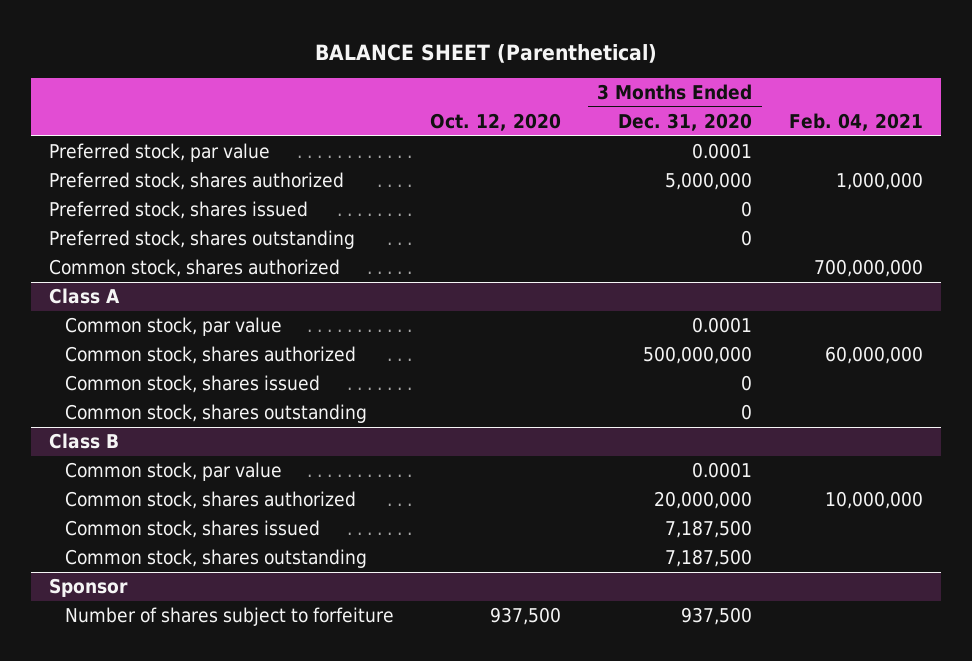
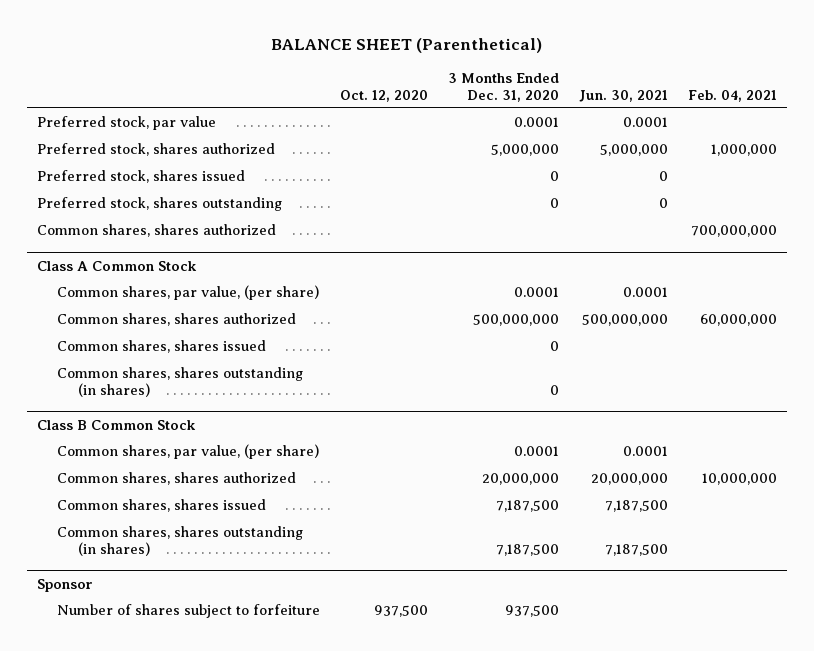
none -> [579,89,669,102] Jun. 30, 2021
[49,259,341,278] Common stock, shares authorized -> [37,224,277,238] Common shares, shares authorized
[49,288,121,305] Class A -> [37,260,198,271] Class A Common Stock
[64,317,282,337] Common stock, par value -> [57,285,320,301] Common shares, par value, (per share)
[64,346,356,365] Common stock, shares authorized -> [57,313,297,327] Common shares, shares authorized
[64,375,320,394] Common stock, shares issued -> [57,340,267,354] Common shares, shares issued
[64,404,367,424] Common stock, shares outstanding -> [57,367,304,398] Common shares, shares outstanding (in shares)
[49,433,120,450] Class B -> [37,419,197,430] Class B Common Stock
[64,462,282,482] Common stock, par value -> [57,444,320,460] Common shares, par value, (per share)
[64,491,356,510] Common stock, shares authorized -> [57,472,297,486] Common shares, shares authorized
[64,520,320,539] Common stock, shares issued -> [57,499,267,513] Common shares, shares issued
[64,549,367,569] Common stock, shares outstanding -> [57,526,304,557] Common shares, shares outstanding (in shares)

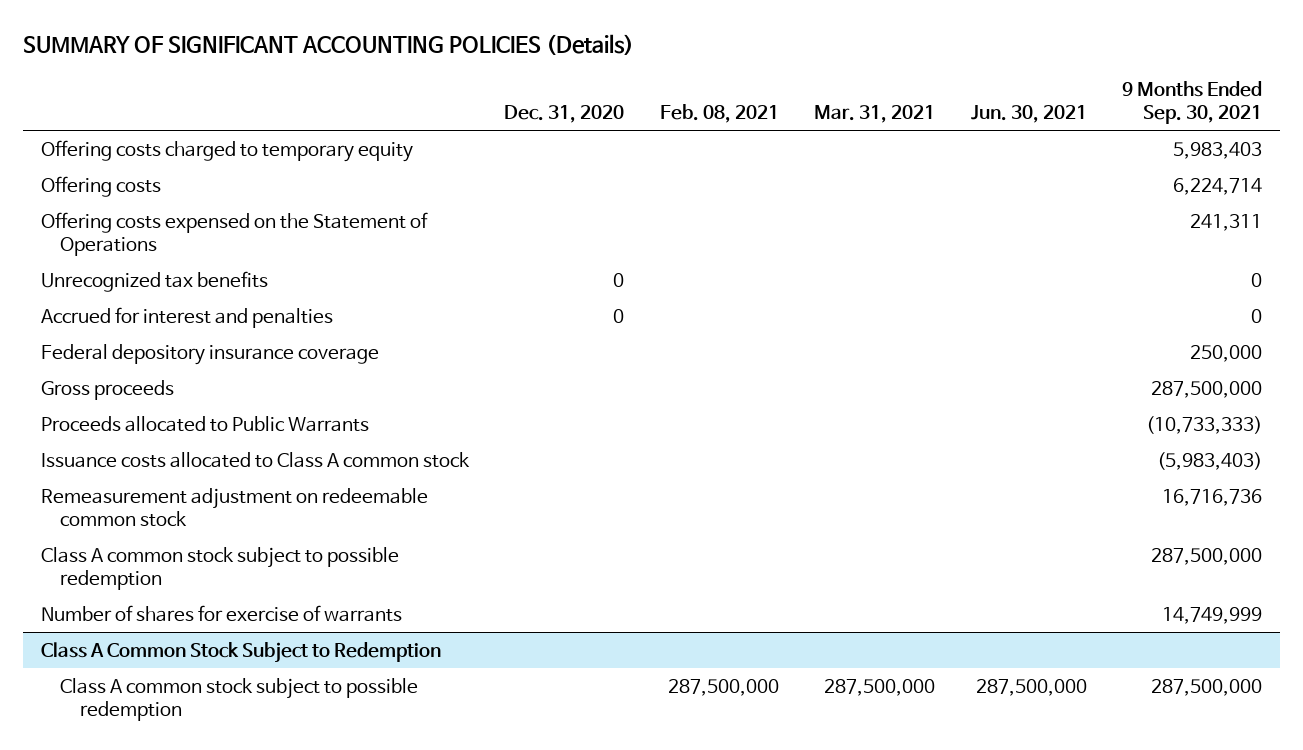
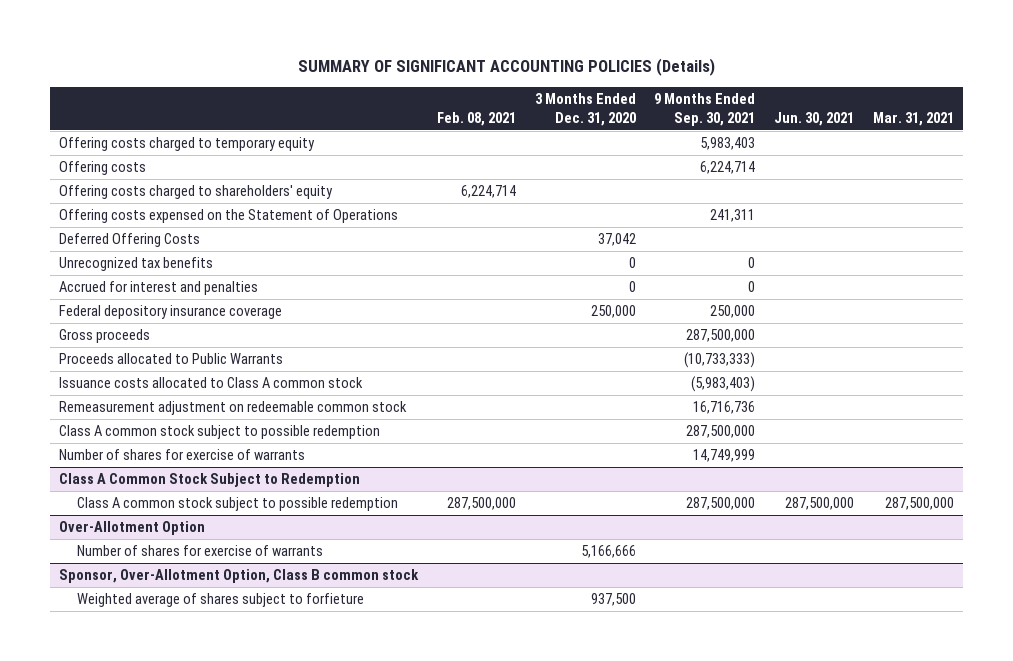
[504,104,625,123] Dec. 31, 2020 -> none
none -> [534,93,636,126] 3 Months Ended Dec. 31, 2020
none -> [59,185,334,200] Offering costs charged to shareholders' equity
none -> [59,233,201,248] Deferred Offering Costs
none -> [59,521,206,536] Over-Allotment Option
none -> [77,545,324,557] Number of shares for exercise of warrants
none -> [59,569,420,584] Sponsor, Over-Allotment Option, Class B common stock
none -> [77,593,365,608] Weighted average of shares subject to forfieture

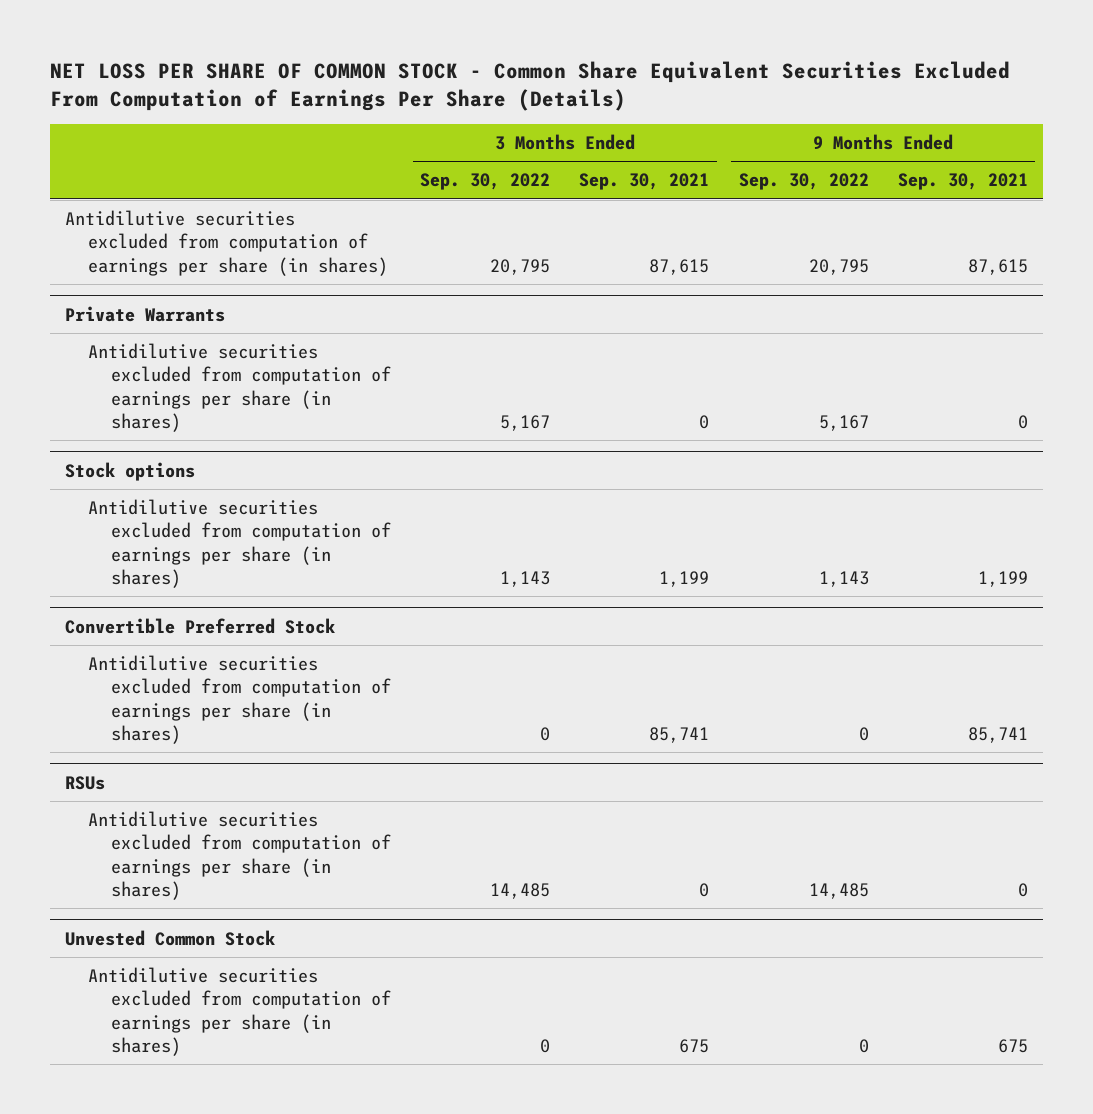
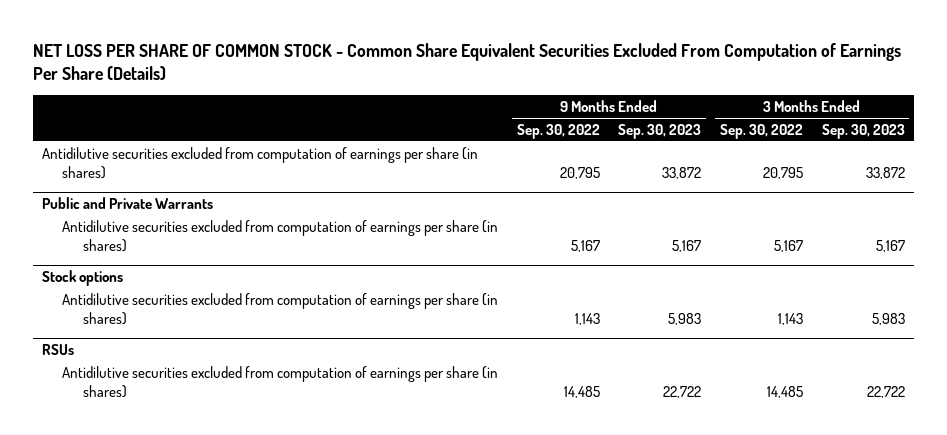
[579,173,710,191] Sep. 30, 2021 -> none
[898,173,1029,191] Sep. 30, 2021 -> none
none -> [618,123,702,139] Sep. 30, 2023
none -> [821,123,905,139] Sep. 30, 2023
[64,305,225,322] Private Warrants -> [42,197,214,210] Public and Private Warrants
[64,617,335,634] Convertible Preferred Stock -> none
[87,654,391,745] Antidilutive securities excluded from computation of earnings per share (in shares) -> none
[64,929,275,946] Unvested Common Stock -> none
[87,966,391,1057] Antidilutive securities excluded from computation of earnings per share (in shares) -> none

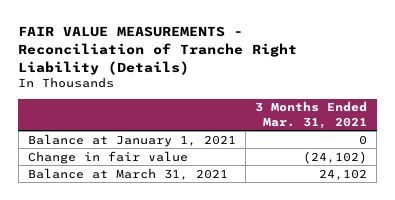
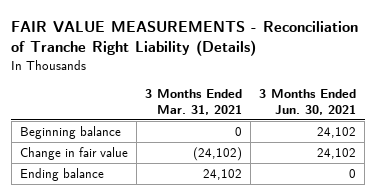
none -> [259,89,357,116] 3 Months Ended Jun. 30, 2021
[27,133,236,147] Balance at January 1, 2021 -> [19,126,121,140] Beginning balance
[27,167,228,180] Balance at March 31, 2021 -> [19,168,104,182] Ending balance

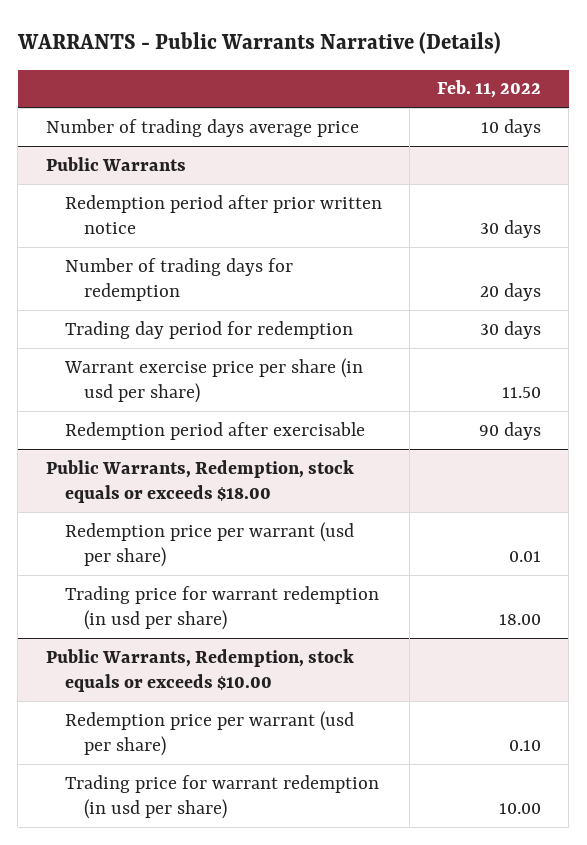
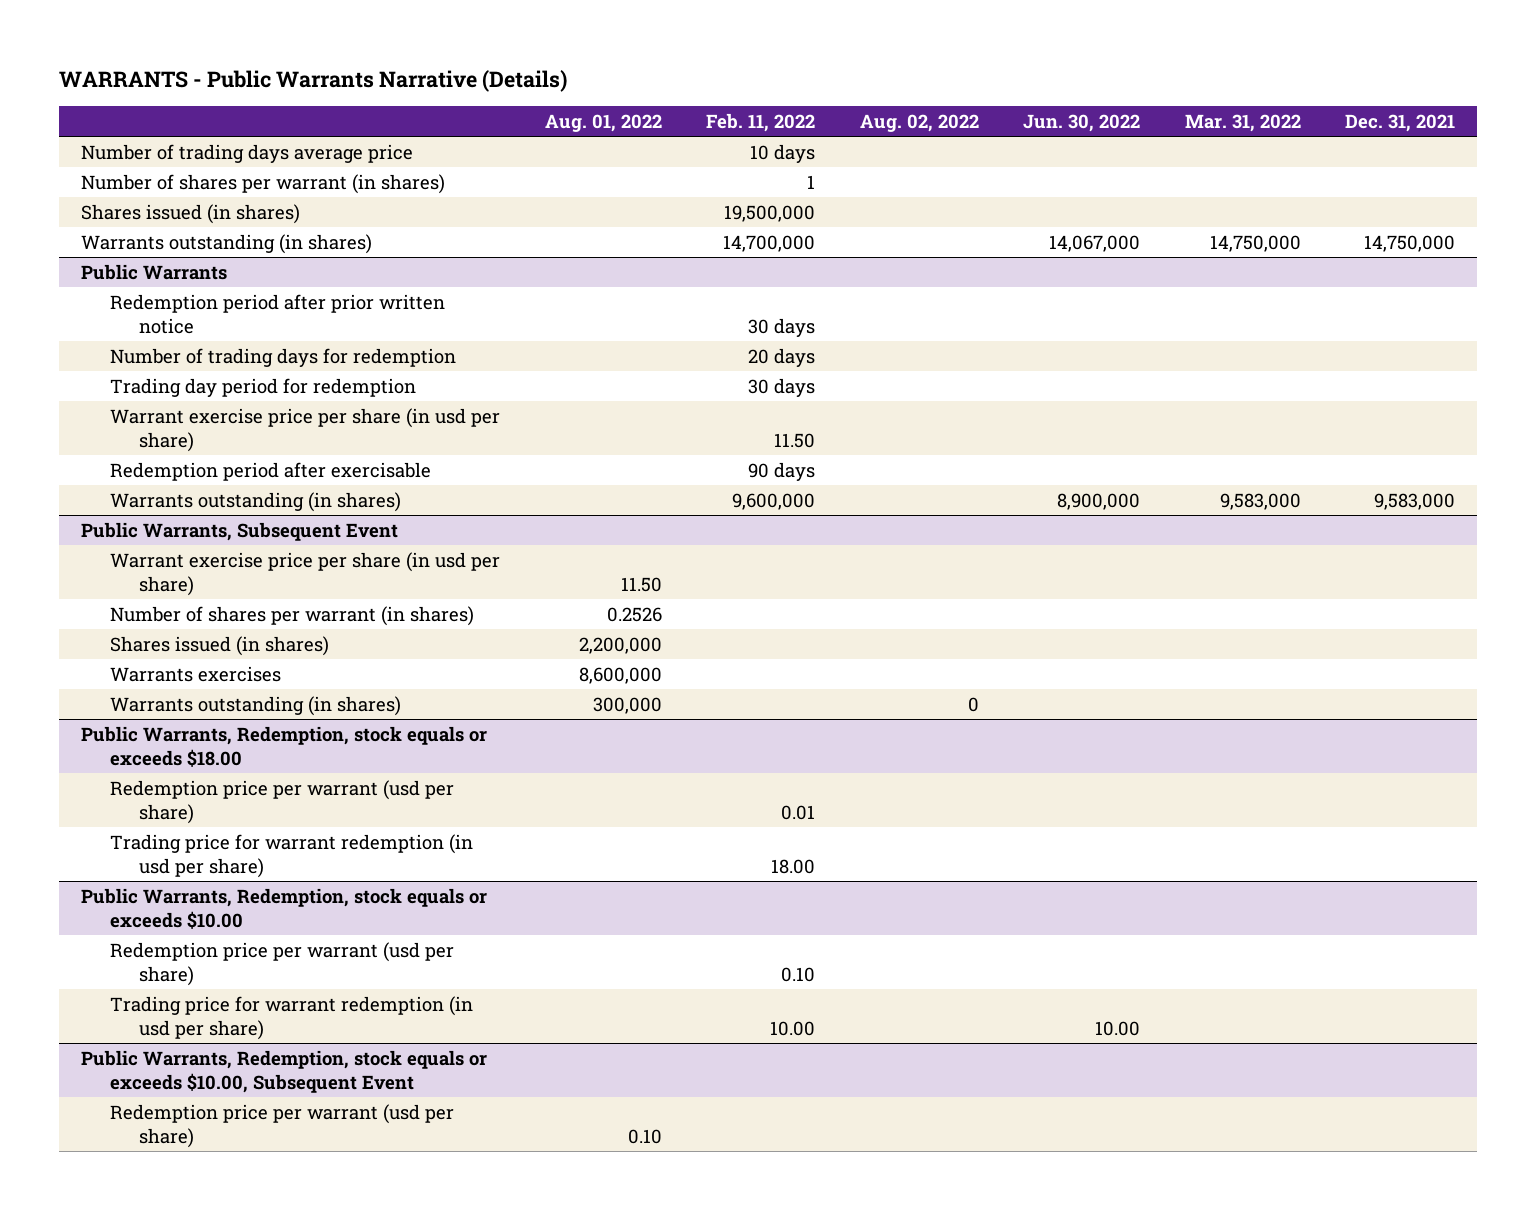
none -> [544,113,662,132] Aug. 01, 2022
none -> [859,113,979,132] Aug. 02, 2022
none -> [1023,113,1141,132] Jun. 30, 2022
none -> [1184,113,1301,132] Mar. 31, 2022
none -> [1345,113,1456,132] Dec. 31, 2021
none -> [80,173,445,194] Number of shares per warrant (in shares)
none -> [80,203,300,224] Shares issued (in shares)
none -> [80,233,372,254] Warrants outstanding (in shares)
none -> [110,491,402,512] Warrants outstanding (in shares)
none -> [80,521,398,541] Public Warrants, Subsequent Event
none -> [110,551,501,596] Warrant exercise price per share (in usd per share)
none -> [110,605,475,626] Number of shares per warrant (in shares)
none -> [110,635,330,656] Shares issued (in shares)
none -> [110,665,282,682] Warrants exercises
none -> [110,695,402,716] Warrants outstanding (in shares)
none -> [80,1049,487,1093] Public Warrants, Redemption, stock equals or exceeds $10.00, Subsequent Event
none -> [110,1103,455,1148] Redemption price per warrant (usd per share)

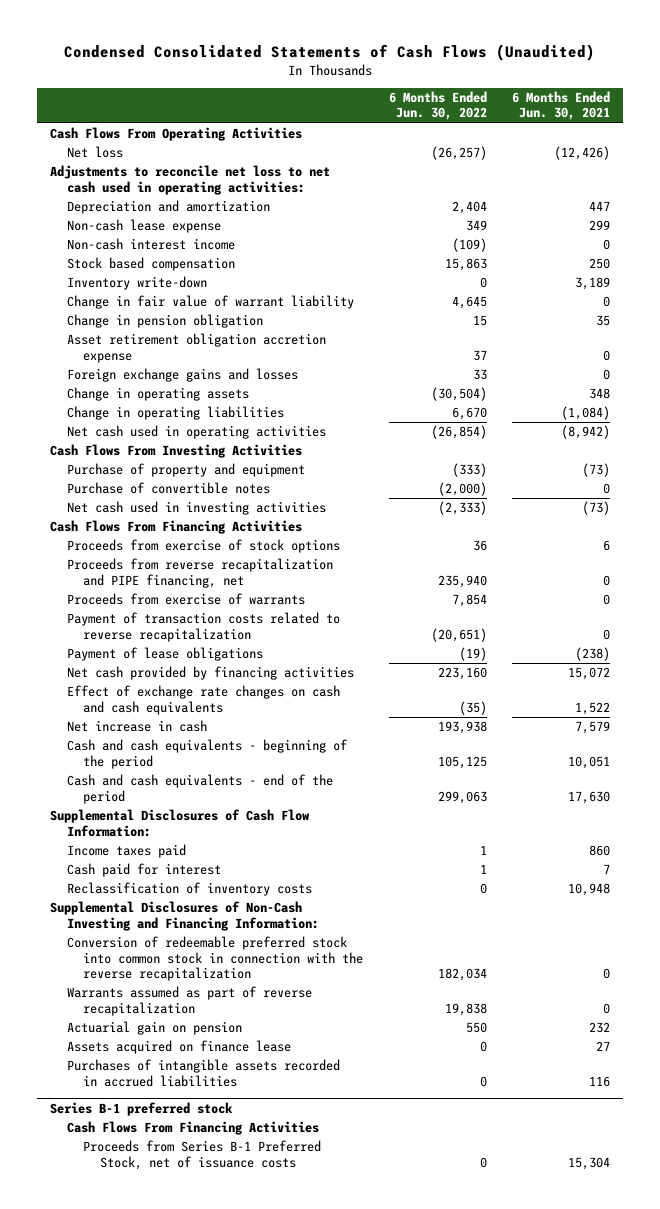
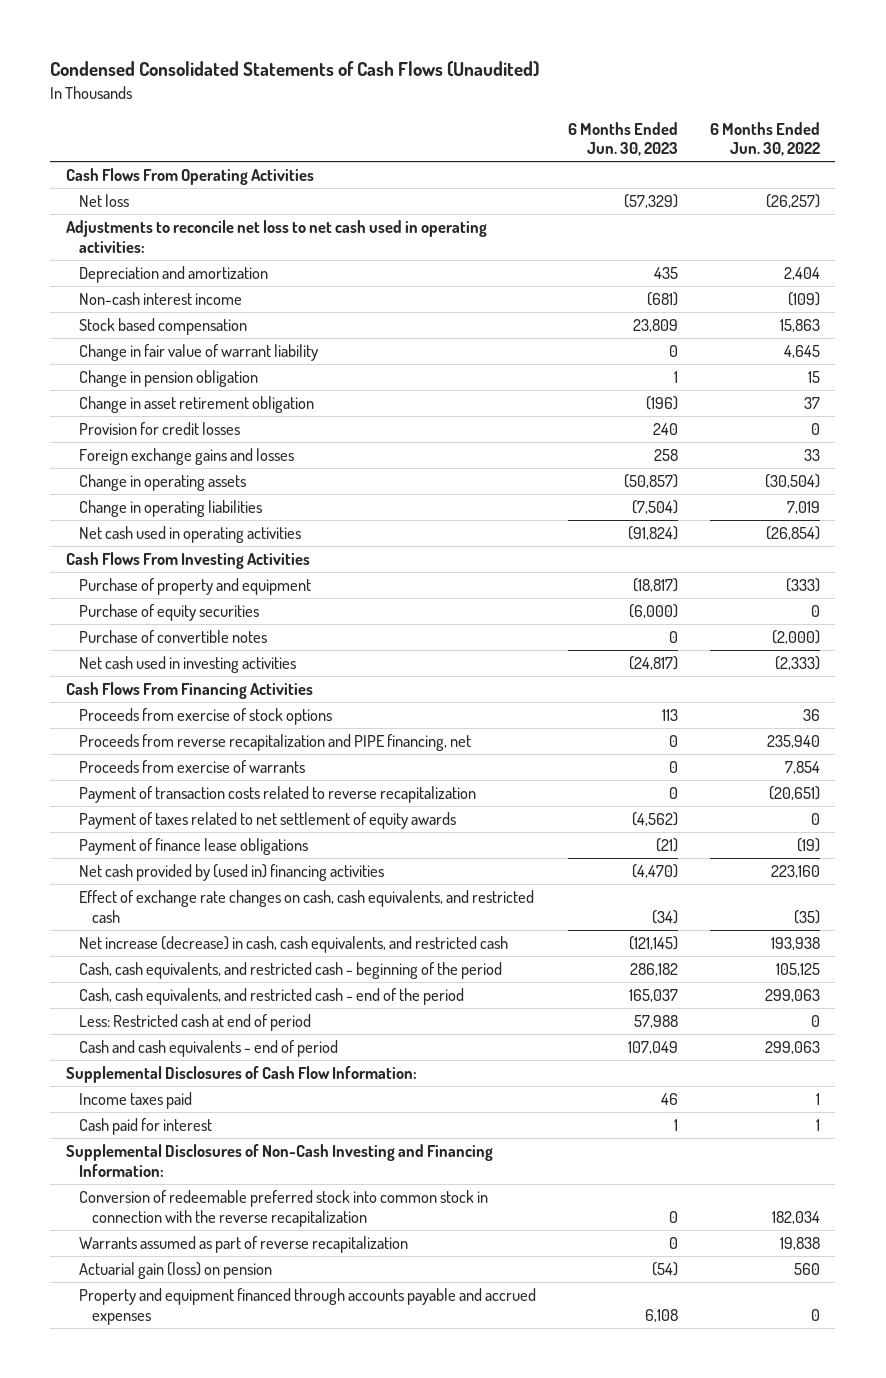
[512,90,611,121] 6 Months Ended Jun. 30, 2021 -> none
none -> [567,121,678,157] 6 Months Ended Jun. 30, 2023
[66,219,221,234] Non-cash lease expense -> none
[66,276,207,291] Inventory write-down -> none
[66,333,326,363] Asset retirement obligation accretion expense -> none
none -> [79,396,315,414] Change in asset retirement obligation
none -> [79,422,241,436] Provision for credit losses
[451,407,487,421] 6,670 -> [786,501,820,515] 7,019
none -> [79,604,260,622] Purchase of equity securities
none -> [79,812,457,830] Payment of taxes related to net settlement of equity awards
[66,647,263,662] Payment of lease obligations -> [79,838,309,856] Payment of finance lease obligations
[66,666,354,681] Net cash provided by financing activities -> [79,864,385,882] Net cash provided by (used in) financing activities
[66,685,340,715] Effect of exchange rate changes on cash and cash equivalents -> [79,890,535,923] Effect of exchange rate changes on cash, cash equivalents, and restricted cash
[66,720,207,733] Net increase in cash -> [79,936,509,954] Net increase (decrease) in cash, cash equivalents, and restricted cash
[66,739,348,769] Cash and cash equivalents - beginning of the period -> [79,962,503,980] Cash, cash equivalents, and restricted cash - beginning of the period
[66,774,333,804] Cash and cash equivalents - end of the period -> [79,988,465,1006] Cash, cash equivalents, and restricted cash - end of the period
none -> [79,1014,312,1032] Less: Restricted cash at end of period
none -> [79,1040,339,1058] Cash and cash equivalents - end of period
[66,882,312,897] Reclassification of inventory costs -> none
[66,1040,291,1055] Assets acquired on finance lease -> none
[66,1059,340,1087] Purchases of intangible assets recorded in accrued liabilities -> none
[49,1101,233,1116] Series B-1 preferred stock -> none
[66,1121,319,1136] Cash Flows From Financing Activities -> none
[83,1140,322,1170] Proceeds from Series B-1 Preferred Stock, net of issuance costs -> none
[66,1021,242,1036] Actuarial gain on pension -> [79,1262,273,1280] Actuarial gain (loss) on pension
[465,1022,487,1034] 550 -> [793,1263,820,1276] 560
none -> [79,1288,537,1325] Property and equipment financed through accounts payable and accrued expenses

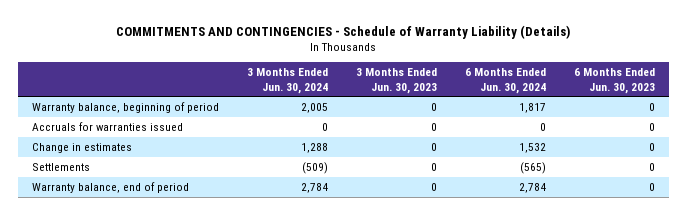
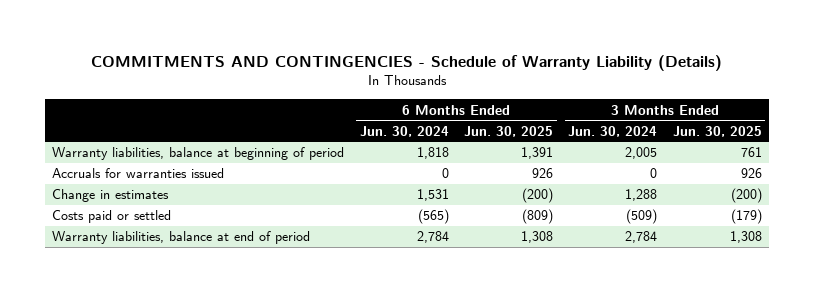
[355,68,437,94] 3 Months Ended Jun. 30, 2023 -> none
[573,68,655,94] 6 Months Ended Jun. 30, 2023 -> none
none -> [464,125,554,137] Jun. 30, 2025
none -> [672,125,762,137] Jun. 30, 2025
[31,101,219,113] Warranty balance, beginning of period -> [52,147,345,161] Warranty liabilities, balance at beginning of period
[518,102,546,113] 1,817 -> [416,147,449,160] 1,818
[518,142,546,153] 1,532 -> [416,189,449,202] 1,531
[31,162,90,171] Settlements -> [52,210,172,224] Costs paid or settled
[31,181,189,193] Warranty balance, end of period -> [52,231,311,245] Warranty liabilities, balance at end of period

